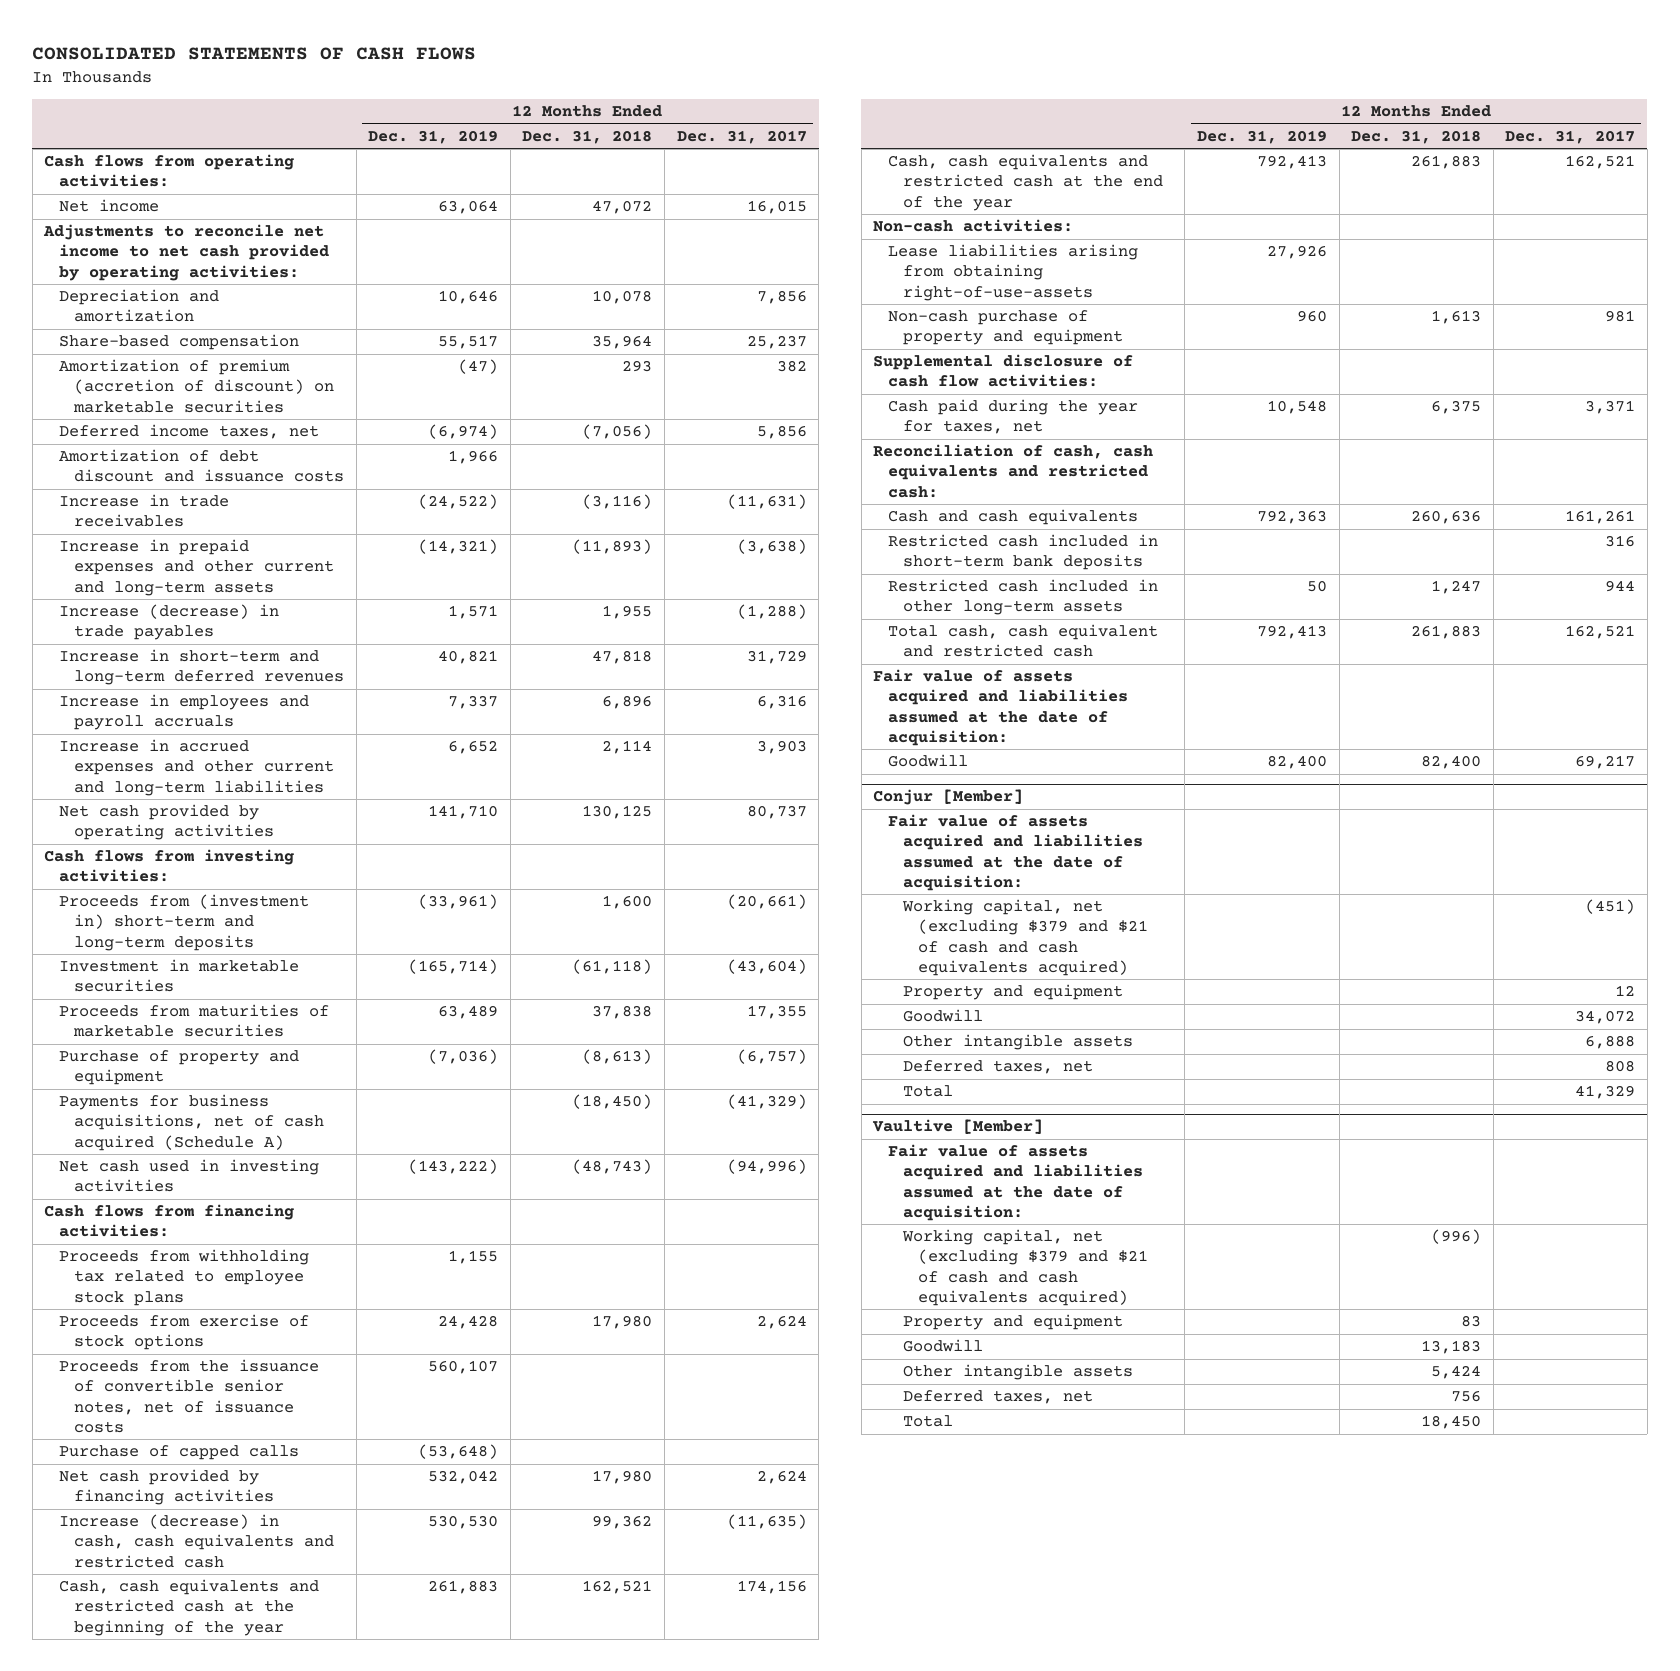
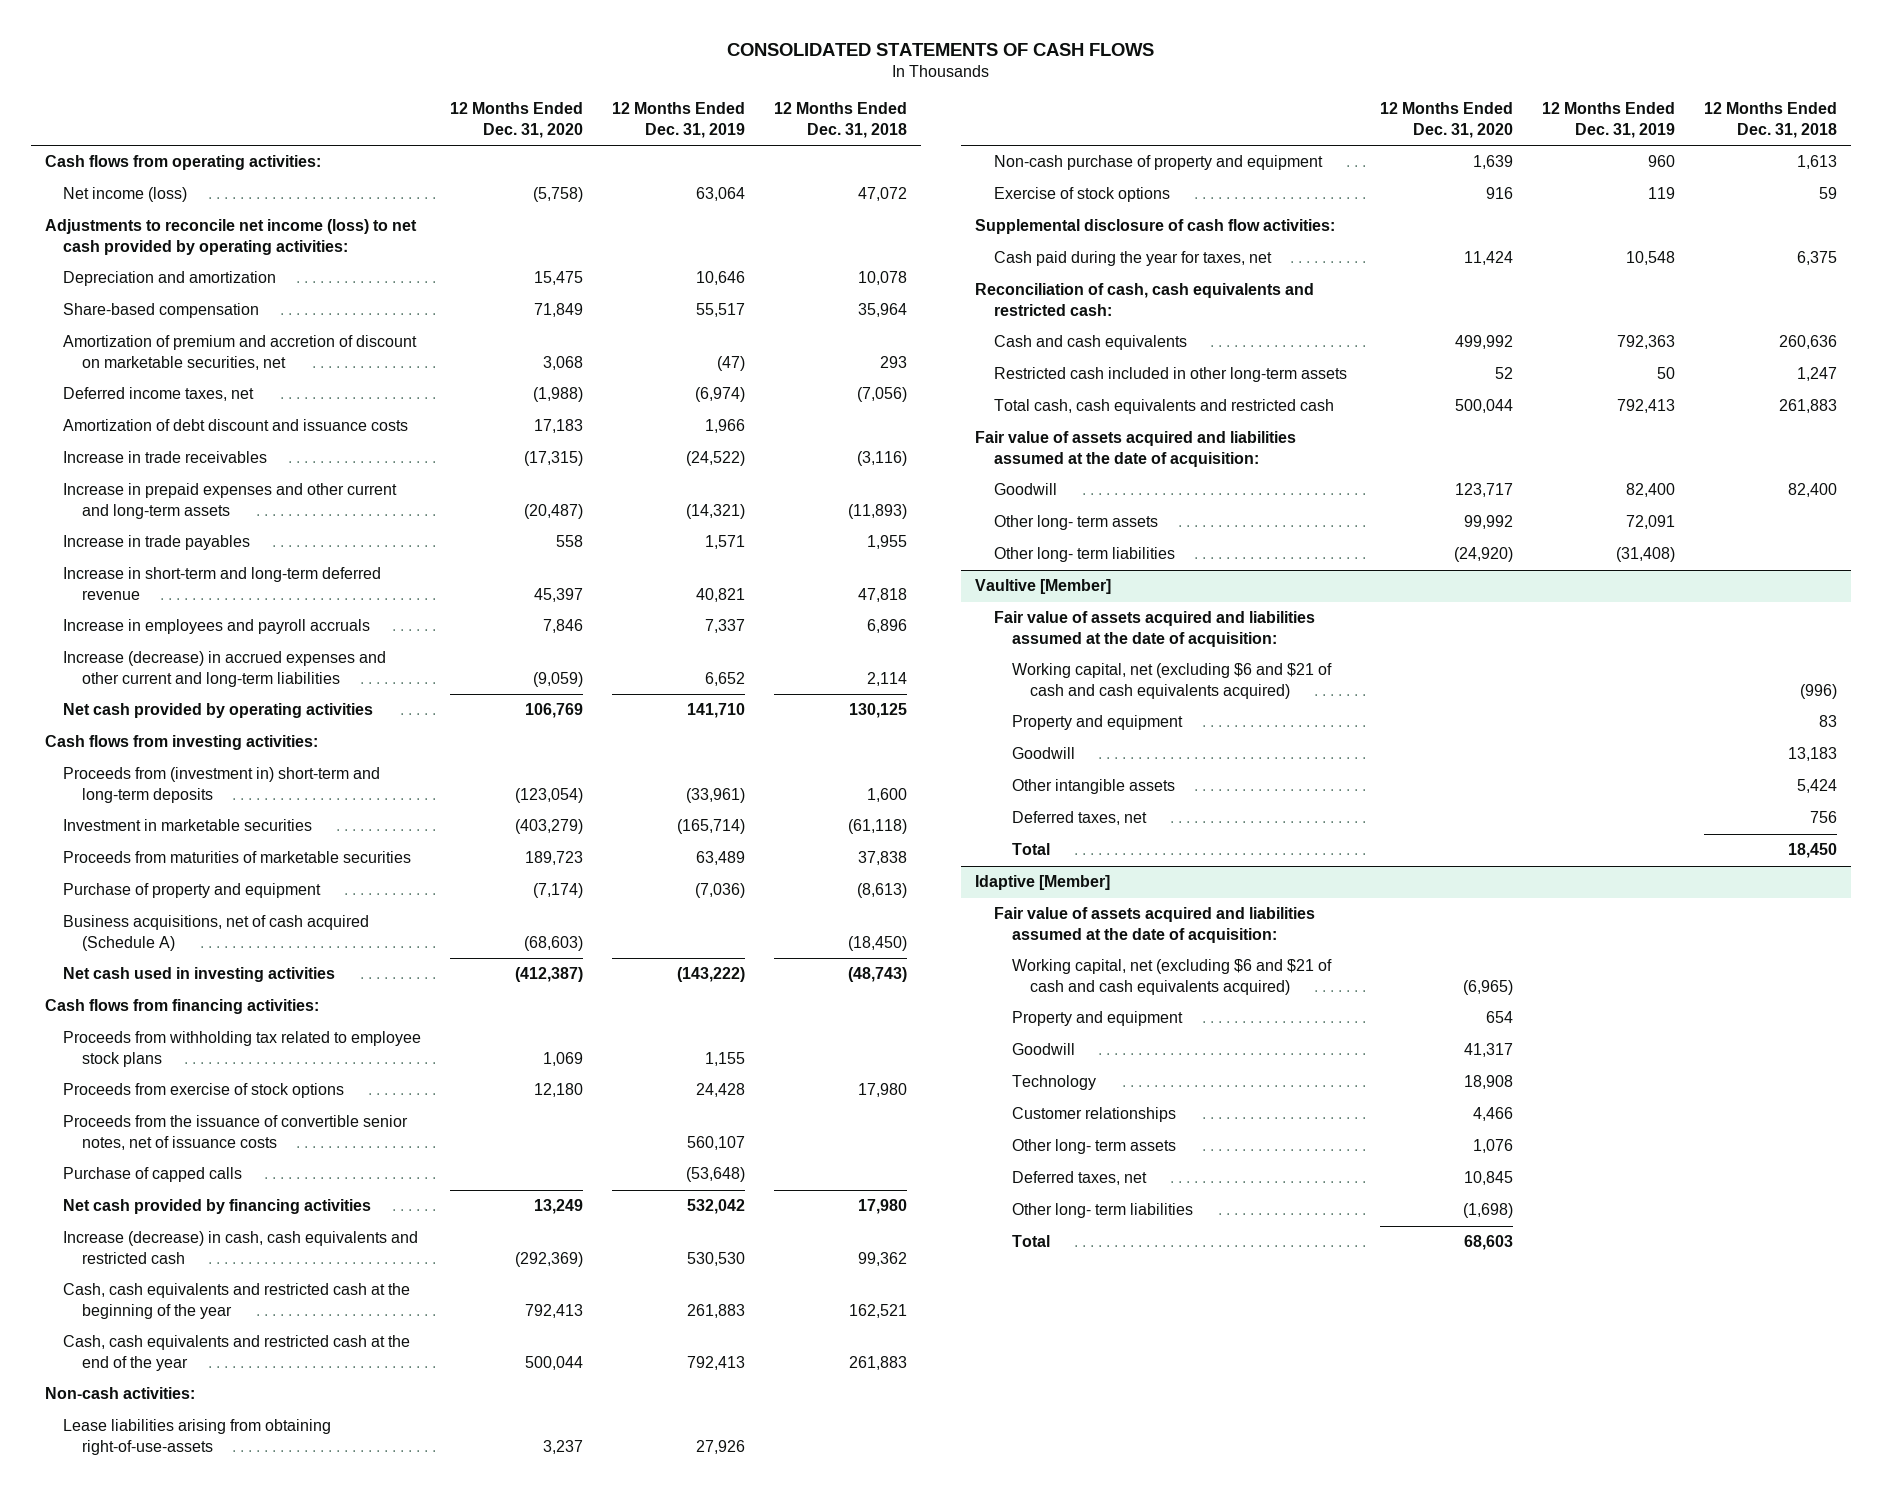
[676,129,807,144] Dec. 31, 2017 -> none
none -> [450,102,584,138] 12 Months Ended Dec. 31, 2020
[59,199,160,213] Net income -> [63,187,188,203] Net income (loss)
[43,224,330,281] Adjustments to reconcile net income to net cash provided by operating activities: -> [45,219,418,255] Adjustments to reconcile net income (loss) to net cash provided by operating activities:
[59,359,335,413] Amortization of premium (accretion of discount) on marketable securities -> [63,335,418,370] Amortization of premium and accretion of discount on marketable securities, net
[59,604,280,641] Increase (decrease) in trade payables -> [63,535,251,551] Increase in trade payables
[59,649,345,686] Increase in short-term and long-term deferred revenues -> [63,567,382,600] Increase in short-term and long-term deferred revenue
[59,739,335,796] Increase in accrued expenses and other current and long-term liabilities -> [63,651,387,687] Increase (decrease) in accrued expenses and other current and long-term liabilities
[59,1094,325,1151] Payments for business acquisitions, net of cash acquired (Schedule A) -> [63,915,370,951] Business acquisitions, net of cash acquired (Schedule A)
none -> [993,187,1170,203] Exercise of stock options
[887,534,1158,571] Restricted cash included in short-term bank deposits -> none
[887,624,1158,658] Total cash, cash equivalent and restricted cash -> [993,399,1334,415] Total cash, cash equivalents and restricted cash
[873,789,1024,806] Conjur [Member] -> none
[887,814,1143,891] Fair value of assets acquired and liabilities assumed at the date of acquisition: -> none
[901,899,1148,976] Working capital, net (excluding $379 and $21 of cash and cash equivalents acquired) -> none
[902,984,1123,1001] Property and equipment -> none
[902,1009,983,1023] Goodwill -> none
[902,1034,1133,1051] Other intangible assets -> none
[902,1060,1093,1075] Deferred taxes, net -> none
[902,1085,953,1098] Total -> none
none -> [993,515,1158,531] Other long- term assets
none -> [993,547,1175,563] Other long- term liabilities
[901,1229,1148,1306] Working capital, net (excluding $379 and $21 of cash and cash equivalents acquired) -> [1011,663,1332,699] Working capital, net (excluding $6 and $21 of cash and cash equivalents acquired)
none -> [975,875,1111,891] Idaptive [Member]
none -> [993,907,1315,943] Fair value of assets acquired and liabilities assumed at the date of acquisition:
none -> [1011,959,1332,995] Working capital, net (excluding $6 and $21 of cash and cash equivalents acquired)
none -> [1011,1011,1183,1027] Property and equipment
none -> [1011,1043,1075,1056] Goodwill
none -> [1011,1075,1096,1091] Technology
none -> [1011,1107,1176,1123] Customer relationships
none -> [1011,1139,1176,1155] Other long- term assets
none -> [1011,1171,1147,1186] Deferred taxes, net
none -> [1011,1203,1193,1219] Other long- term liabilities
none -> [1011,1235,1050,1248] Total

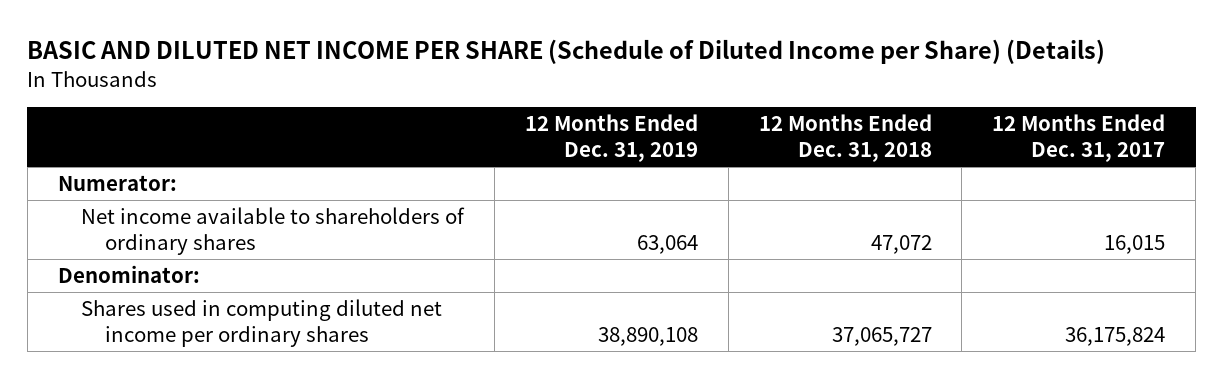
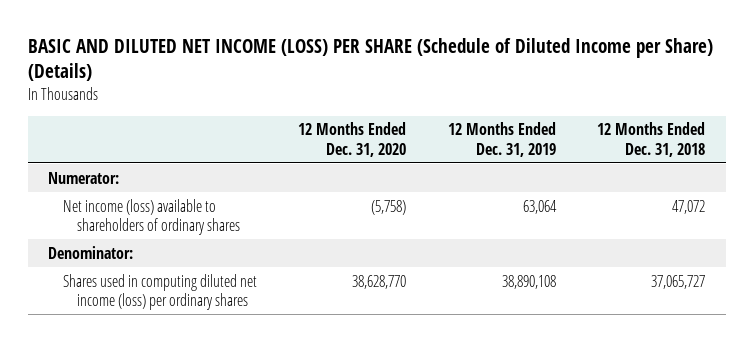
[27,39,1106,65] BASIC AND DILUTED NET INCOME PER SHARE (Schedule of Diluted Income per Share) (Details) -> [27,37,713,81] BASIC AND DILUTED NET INCOME (LOSS) PER SHARE (Schedule of Diluted Income per Share) (Details)
[992,114,1166,163] 12 Months Ended Dec. 31, 2017 -> none
none -> [298,122,407,157] 12 Months Ended Dec. 31, 2020
[81,206,466,256] Net income available to shareholders of ordinary shares -> [62,198,241,235] Net income (loss) available to shareholders of ordinary shares
[81,298,443,348] Shares used in computing diluted net income per ordinary shares -> [62,273,257,310] Shares used in computing diluted net income (loss) per ordinary shares

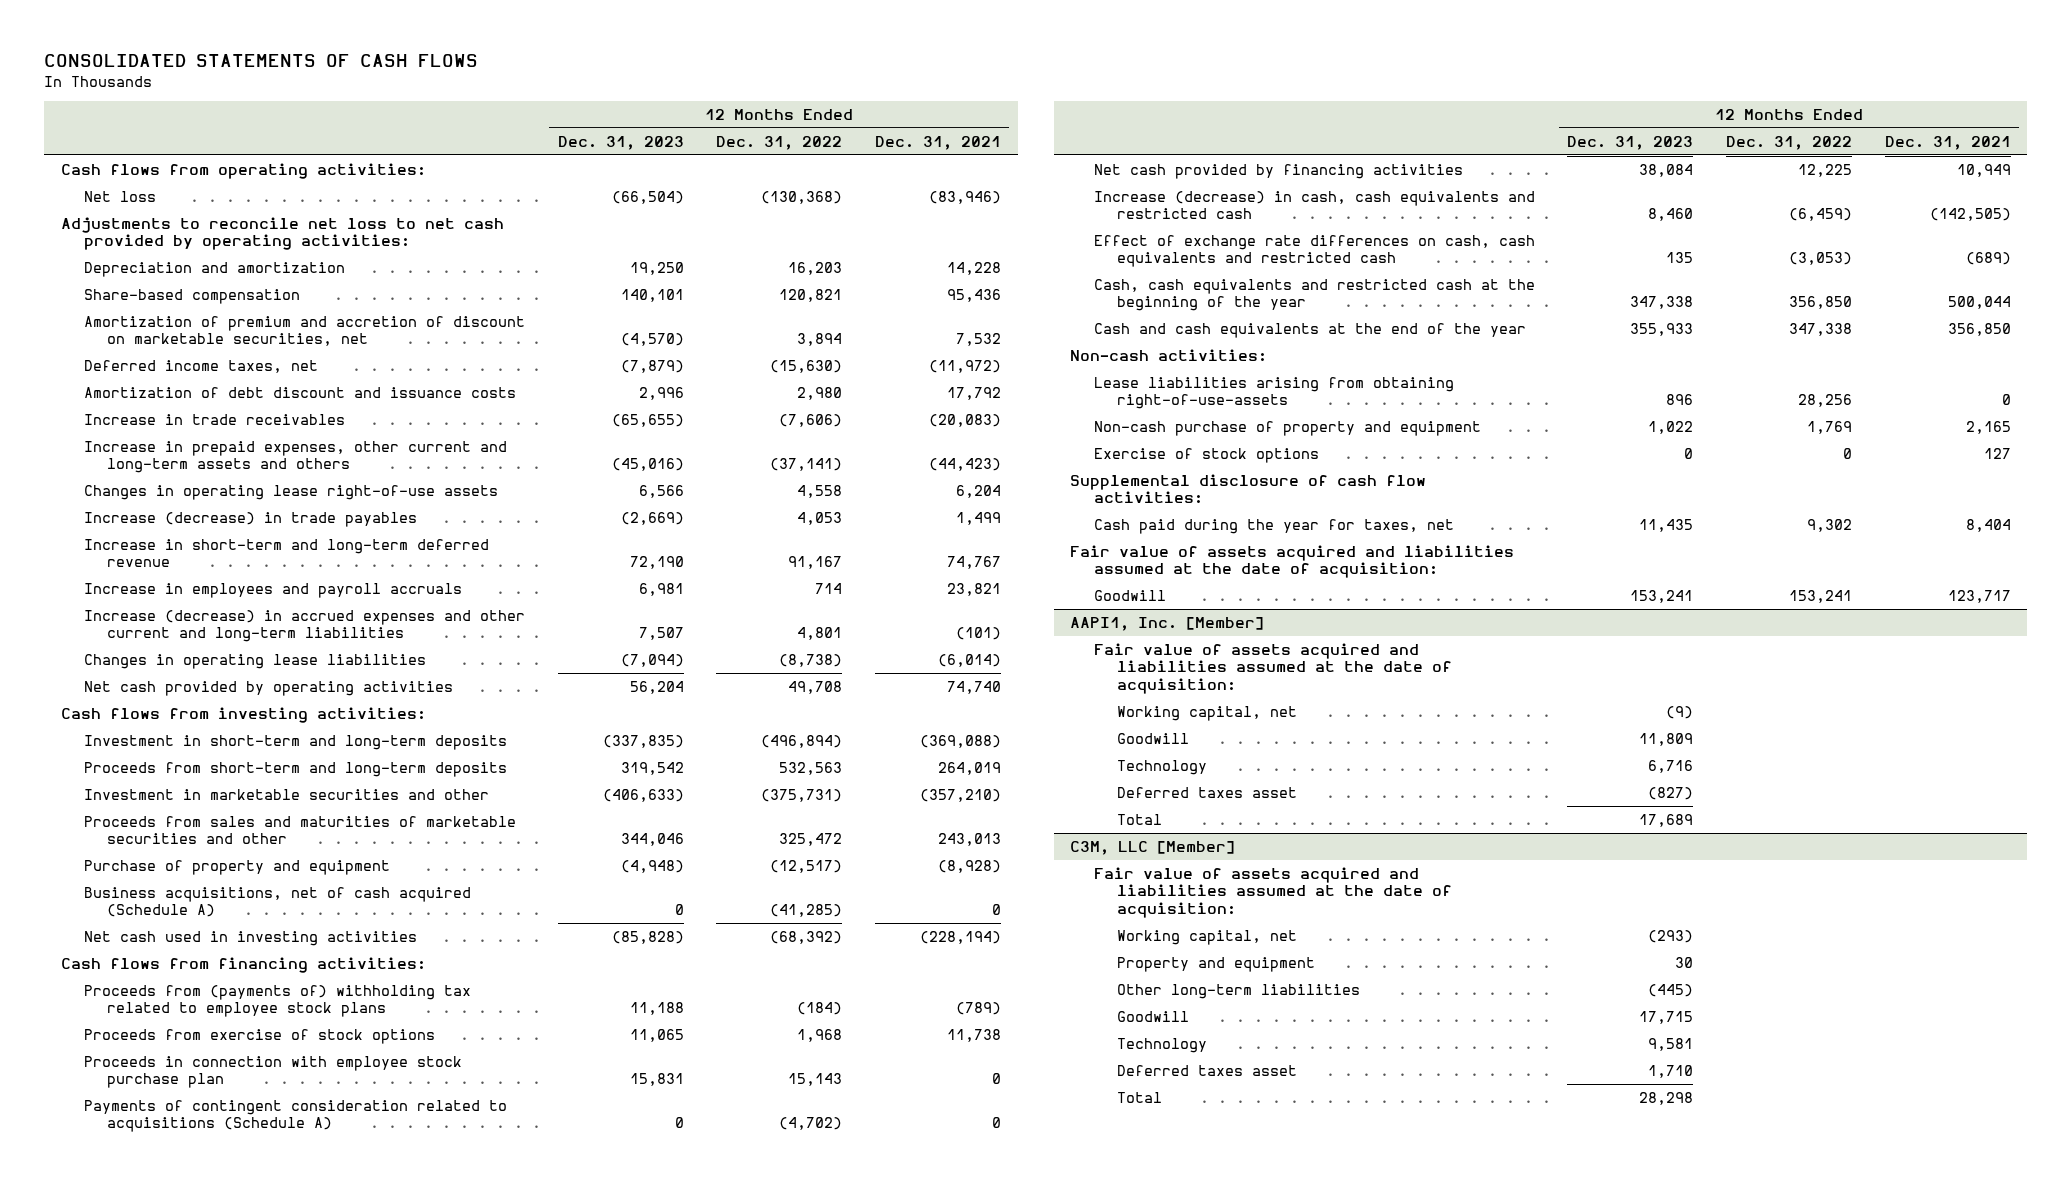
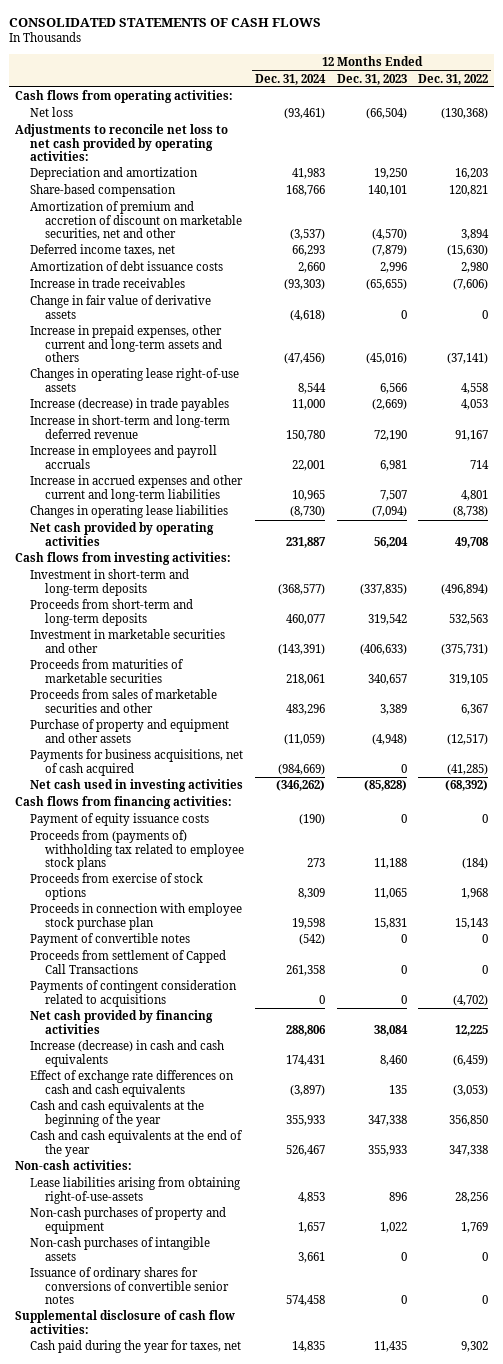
[875,135,1002,150] Dec. 31, 2021 -> none
none -> [255,73,327,85] Dec. 31, 2024
[83,315,525,347] Amortization of premium and accretion of discount on marketable securities, net -> [29,201,242,241] Amortization of premium and accretion of discount on marketable securities, net and other
[83,386,516,398] Amortization of debt discount and issuance costs -> [29,261,223,272] Amortization of debt issuance costs
none -> [29,295,211,319] Change in fair value of derivative assets
[83,609,525,643] Increase (decrease) in accrued expenses and other current and long-term liabilities -> [29,475,243,502] Increase in accrued expenses and other current and long-term liabilities
[83,815,516,845] Proceeds from sales and maturities of marketable securities and other -> [29,659,184,683] Proceeds from maturities of marketable securities
[620,833,684,847] 344,046 -> [367,673,407,685] 340,657
[779,833,843,847] 325,472 -> [449,673,489,685] 319,105
none -> [29,689,217,713] Proceeds from sales of marketable securities and other
[83,859,390,875] Purchase of property and equipment -> [29,719,229,743] Purchase of property and equipment and other assets
[83,886,471,918] Business acquisitions, net of cash acquired (Schedule A) -> [29,749,243,776] Payments for business acquisitions, net of cash acquired
none -> [29,813,209,827] Payment of equity issuance costs
none -> [29,933,190,947] Payment of convertible notes
none -> [29,950,226,974] Proceeds from settlement of Capped Call Transactions
[83,1099,507,1133] Payments of contingent consideration related to acquisitions (Schedule A) -> [29,980,237,1007] Payments of contingent consideration related to acquisitions
[1093,190,1535,220] Increase (decrease) in cash, cash equivalents and restricted cash -> [29,1040,224,1067] Increase (decrease) in cash and cash equivalents
[1093,234,1535,268] Effect of exchange rate differences on cash, cash equivalents and restricted cash -> [29,1070,234,1097] Effect of exchange rate differences on cash and cash equivalents
[1093,278,1535,312] Cash, cash equivalents and restricted cash at the beginning of the year -> [29,1100,204,1127] Cash and cash equivalents at the beginning of the year
[1093,447,1319,463] Exercise of stock options -> none
[1093,420,1481,436] Non-cash purchase of property and equipment -> [29,1207,226,1234] Non-cash purchases of property and equipment
none -> [29,1237,210,1261] Non-cash purchases of intangible assets
none -> [29,1267,229,1305] Issuance of ordinary shares for conversions of convertible senior notes
[1070,544,1515,579] Fair value of assets acquired and liabilities assumed at the date of acquisition: -> none
[1093,589,1166,601] Goodwill -> none
[1070,616,1265,631] AAPI1, Inc. [Member] -> none
[1093,642,1453,694] Fair value of assets acquired and liabilities assumed at the date of acquisition: -> none
[1117,705,1298,721] Working capital, net -> none
[1117,732,1190,744] Goodwill -> none
[1117,759,1208,775] Technology -> none
[1117,786,1298,798] Deferred taxes asset -> none
[1117,813,1163,825] Total -> none
[1070,840,1236,855] C3M, LLC [Member] -> none
[1093,866,1453,918] Fair value of assets acquired and liabilities assumed at the date of acquisition: -> none
[1117,929,1298,945] Working capital, net -> none
[1117,956,1316,972] Property and equipment -> none
[1117,983,1361,999] Other long-term liabilities -> none
[1117,1010,1190,1022] Goodwill -> none
[1117,1037,1208,1053] Technology -> none
[1117,1064,1298,1076] Deferred taxes asset -> none
[1117,1091,1163,1103] Total -> none

